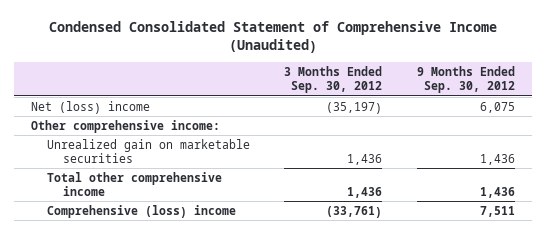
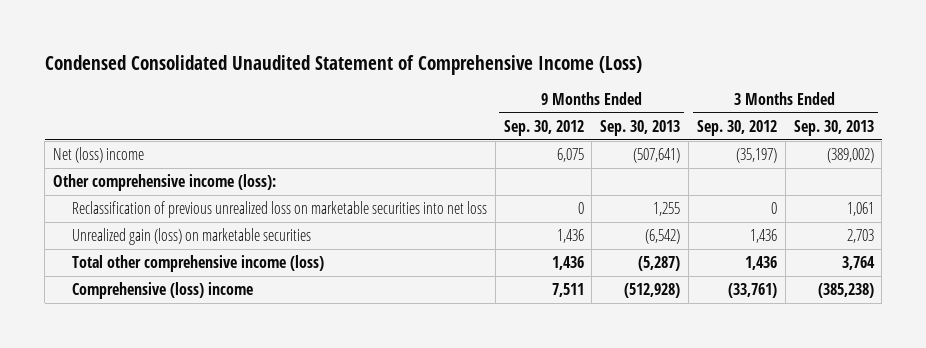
[48,21,497,54] Condensed Consolidated Statement of Comprehensive Income (Unaudited) -> [44,54,642,75] Condensed Consolidated Unaudited Statement of Comprehensive Income (Loss)
none -> [600,119,681,136] Sep. 30, 2013
none -> [793,119,874,136] Sep. 30, 2013
[31,119,221,133] Other comprehensive income: -> [52,174,276,192] Other comprehensive income (loss):
none -> [71,201,487,219] Reclassification of previous unrealized loss on marketable securities into net loss
[46,138,250,164] Unrealized gain on marketable securities -> [71,228,311,246] Unrealized gain (loss) on marketable securities
[46,171,222,197] Total other comprehensive income -> [71,255,324,273] Total other comprehensive income (loss)

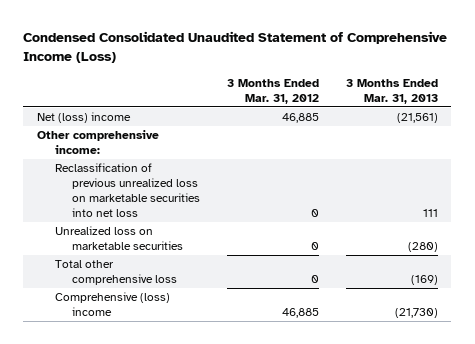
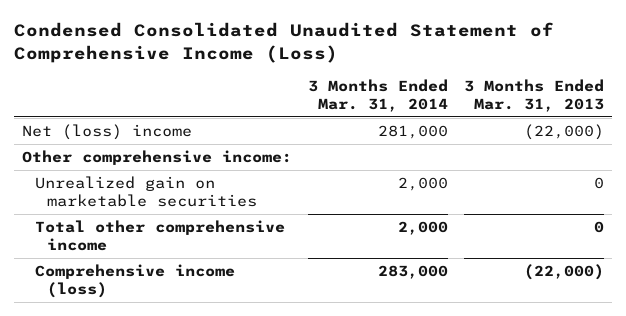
[227,78,320,104] 3 Months Ended Mar. 31, 2012 -> none
none -> [308,78,449,112] 3 Months Ended Mar. 31, 2014
[397,113,439,124] (21,561) -> [524,123,605,140] (22,000)
[54,163,201,218] Reclassification of previous unrealized loss on marketable securities into net loss -> none
[54,226,184,251] Unrealized loss on marketable securities -> [34,175,258,207] Unrealized gain on marketable securities
[408,242,439,253] (280) -> [594,176,605,189] 0
[54,260,178,286] Total other comprehensive loss -> [34,219,285,251] Total other comprehensive income
[411,275,439,286] (169) -> [594,220,605,233] 0
[54,292,170,317] Comprehensive (loss) income -> [34,263,235,298] Comprehensive income (loss)
[395,308,439,319] (21,730) -> [524,263,605,280] (22,000)

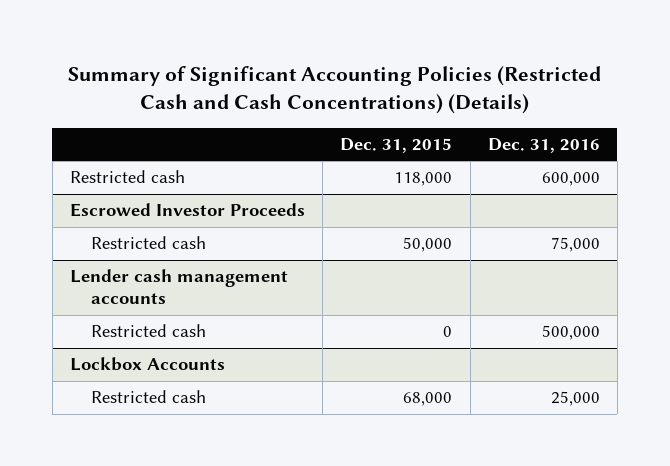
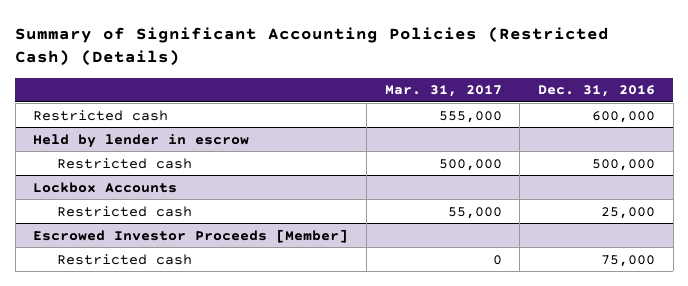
[67,65,601,115] Summary of Significant Accounting Policies (Restricted Cash and Cash Concentrations) (Details) -> [15,26,610,67] Summary of Significant Accounting Policies (Restricted Cash) (Details)
[340,137,453,153] Dec. 31, 2015 -> none
none -> [384,85,502,98] Mar. 31, 2017
[70,203,306,218] Escrowed Investor Proceeds -> none
[91,236,207,250] Restricted cash -> none
[70,269,289,305] Lender cash management accounts -> none
none -> [33,133,250,148] Held by lender in escrow
none -> [33,228,349,243] Escrowed Investor Proceeds [Member]
none -> [57,253,193,265] Restricted cash

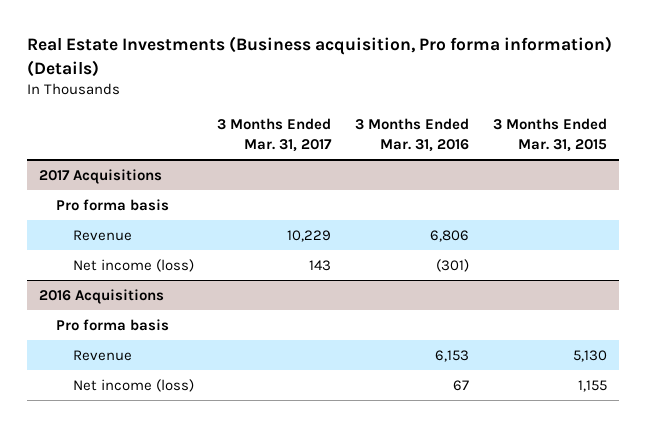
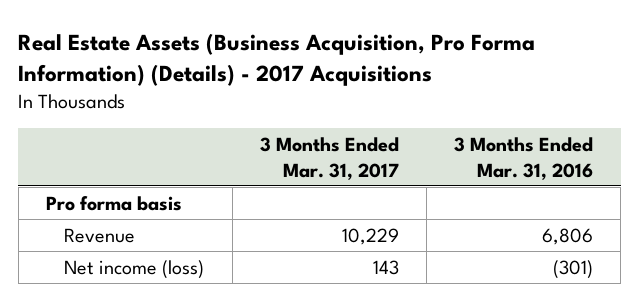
[26,36,612,77] Real Estate Investments (Business acquisition, Pro forma information) (Details) -> [18,32,536,86] Real Estate Assets (Business Acquisition, Pro Forma Information) (Details) - 2017 Acquisitions
[492,118,607,152] 3 Months Ended Mar. 31, 2015 -> none
[38,168,162,184] 2017 Acquisitions -> none
[38,288,164,304] 2016 Acquisitions -> none
[55,318,169,331] Pro forma basis -> none
[72,349,132,361] Revenue -> none
[72,378,194,392] Net income (loss) -> none

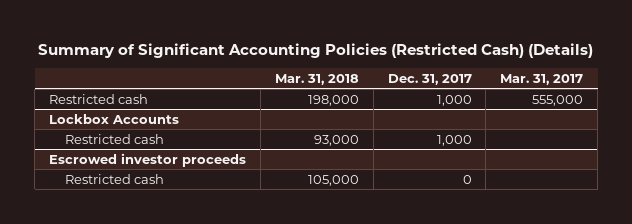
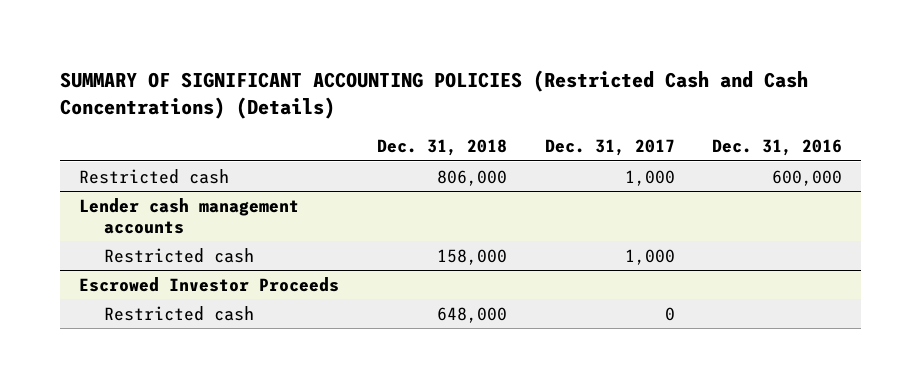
[38,43,594,59] Summary of Significant Accounting Policies (Restricted Cash) (Details) -> [59,70,808,120] SUMMARY OF SIGNIFICANT ACCOUNTING POLICIES (Restricted Cash and Cash Concentrations) (Details)
[274,73,359,85] Mar. 31, 2018 -> none
[500,73,584,85] Mar. 31, 2017 -> none
none -> [376,139,507,157] Dec. 31, 2018
none -> [712,139,843,157] Dec. 31, 2016
[49,113,180,124] Lockbox Accounts -> none
none -> [78,197,299,234] Lender cash management accounts
[49,152,247,167] Escrowed investor proceeds -> [78,276,339,292] Escrowed Investor Proceeds

